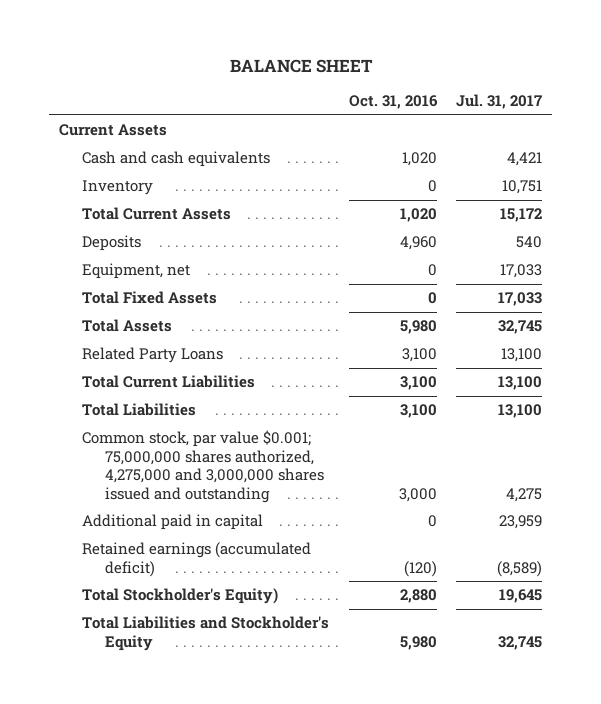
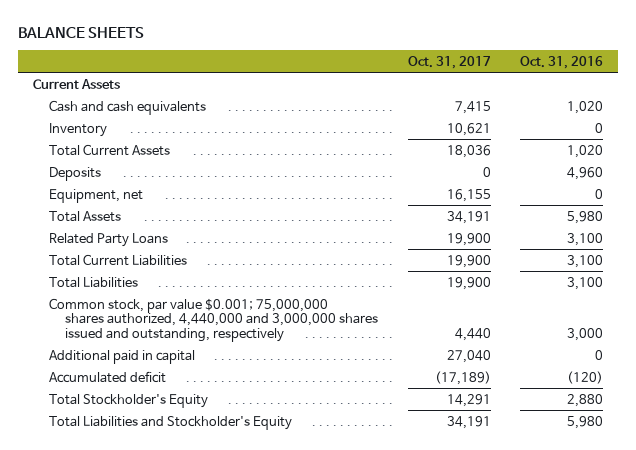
[229,59,373,74] BALANCE SHEET -> [18,26,145,38] BALANCE SHEETS
[456,94,543,110] Jul. 31, 2017 -> none
none -> [407,56,491,70] Oct. 31, 2017
[82,291,218,305] Total Fixed Assets -> none
[82,430,325,503] Common stock, par value $0.001; 75,000,000 shares authorized, 4,275,000 and 3,000,000 shares issued and outstanding -> [48,297,378,342] Common stock, par value $0.001; 75,000,000 shares authorized, 4,440,000 and 3,000,000 shares issued and outstanding, respectively
[82,542,312,577] Retained earnings (accumulated deficit) -> [48,370,166,383] Accumulated deficit
[82,588,279,605] Total Stockholder's Equity) -> [48,393,208,408] Total Stockholder's Equity

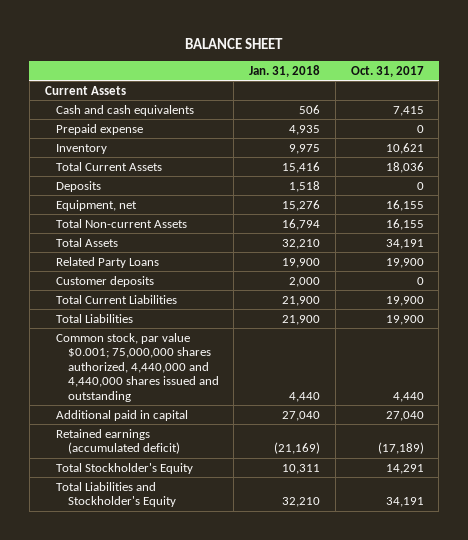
[18,26,145,38] BALANCE SHEETS -> [185,37,284,49] BALANCE SHEET
[520,56,604,70] Oct. 31, 2016 -> none
none -> [249,64,321,77] Jan. 31, 2018
none -> [56,123,144,135] Prepaid expense
none -> [56,218,188,228] Total Non-current Assets
none -> [56,275,155,287] Customer deposits
[48,297,378,342] Common stock, par value $0.001; 75,000,000 shares authorized, 4,440,000 and 3,000,000 shares issued and outstanding, respectively -> [56,332,219,402] Common stock, par value $0.001; 75,000,000 shares authorized, 4,440,000 and 4,440,000 shares issued and outstanding
[48,370,166,383] Accumulated deficit -> [56,428,180,455] Retained earnings (accumulated deficit)

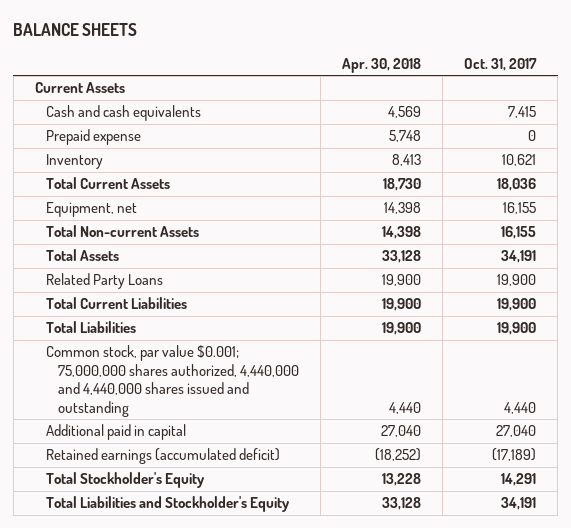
[185,37,284,49] BALANCE SHEET -> [13,23,138,37] BALANCE SHEETS
[249,64,321,77] Jan. 31, 2018 -> none
none -> [341,57,421,73] Apr. 30, 2018
[56,180,102,192] Deposits -> none
[56,275,155,287] Customer deposits -> none

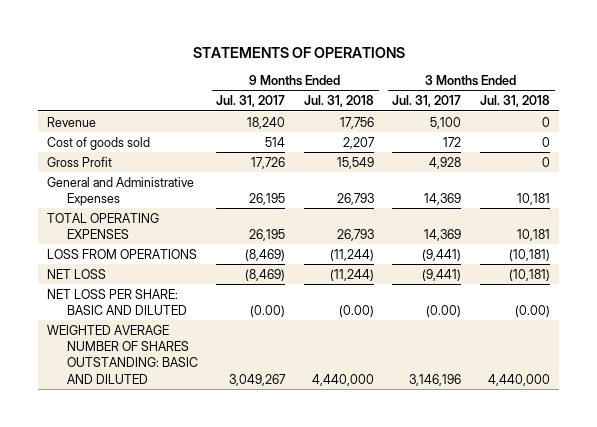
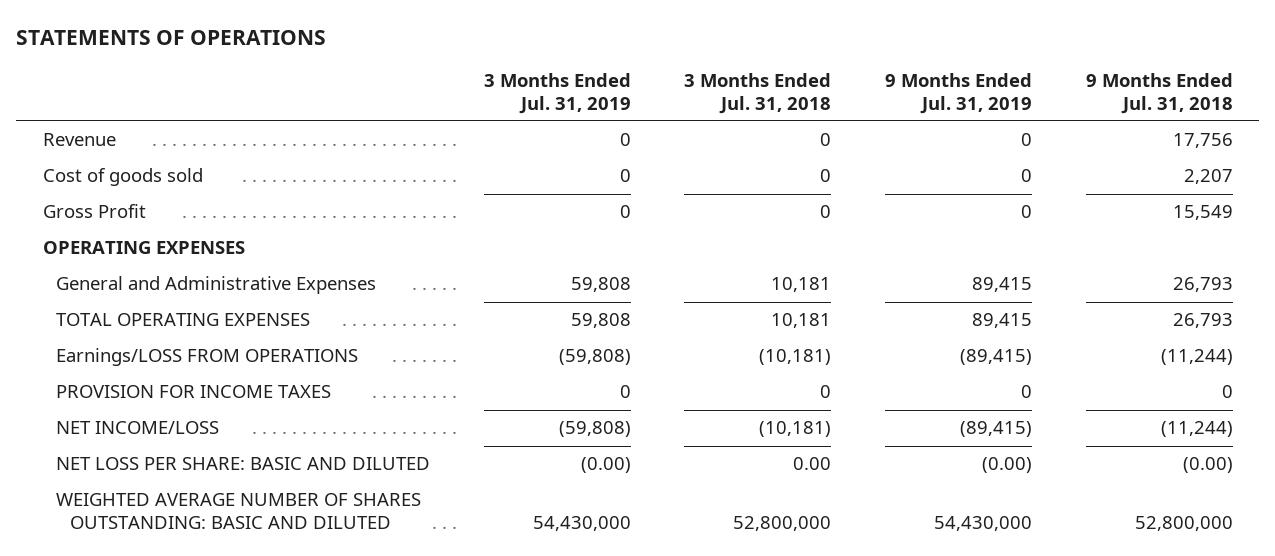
[216,95,286,108] Jul. 31, 2017 -> none
[392,95,462,108] Jul. 31, 2017 -> none
none -> [483,73,631,114] 3 Months Ended Jul. 31, 2019
none -> [884,73,1032,114] 9 Months Ended Jul. 31, 2019
none -> [42,241,245,255] OPERATING EXPENSES
[47,248,198,259] LOSS FROM OPERATIONS -> [56,348,359,367] Earnings/LOSS FROM OPERATIONS
none -> [56,385,332,399] PROVISION FOR INCOME TAXES
[47,268,107,279] NET LOSS -> [56,421,220,435] NET INCOME/LOSS
[514,305,550,318] (0.00) -> [793,457,832,471] 0.00
[311,373,374,386] 4,440,000 -> [1134,515,1233,531] 52,800,000
[487,373,550,386] 4,440,000 -> [733,515,832,531] 52,800,000

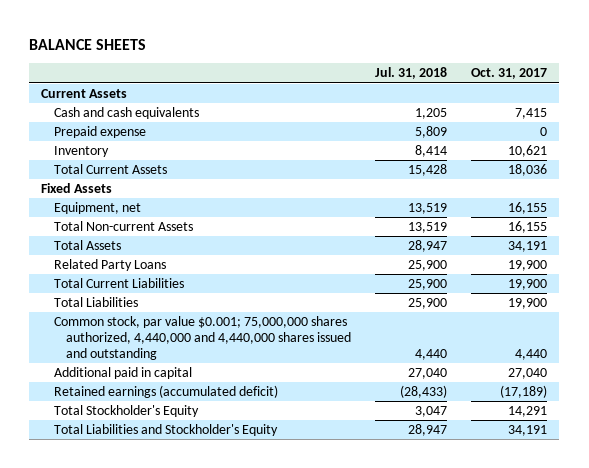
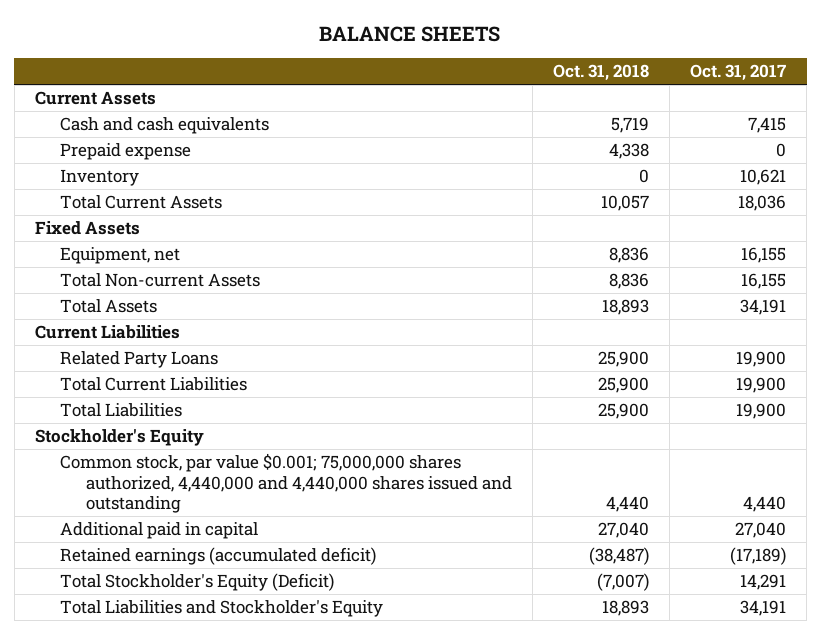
[375,67,448,80] Jul. 31, 2018 -> none
none -> [553,64,650,82] Oct. 31, 2018
none -> [34,325,180,340] Current Liabilities
none -> [34,429,204,447] Stockholder's Equity
[53,405,199,418] Total Stockholder's Equity -> [60,573,335,592] Total Stockholder's Equity (Deficit)

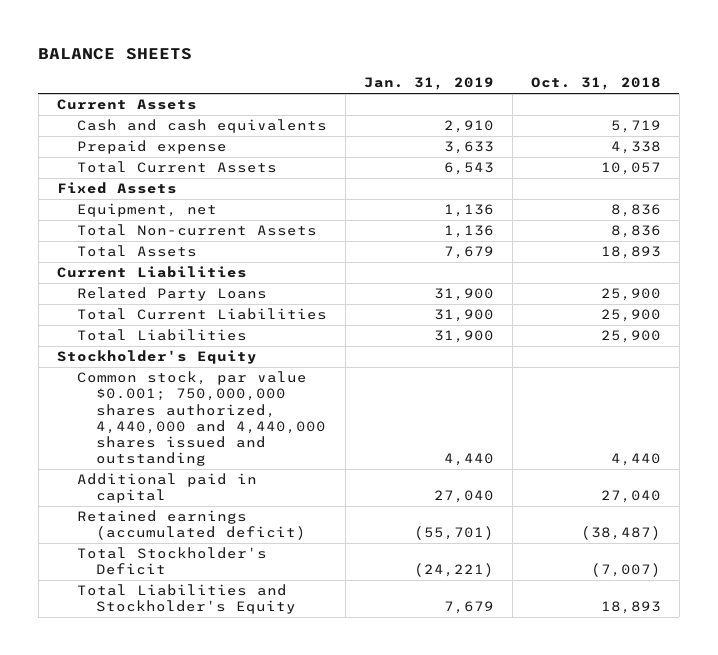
[690,64,787,82] Oct. 31, 2017 -> none
none -> [363,77,494,91] Jan. 31, 2019
[60,169,140,187] Inventory -> none
[60,453,513,513] Common stock, par value $0.001; 75,000,000 shares authorized, 4,440,000 and 4,440,000 shares issued and outstanding -> [76,371,327,467] Common stock, par value $0.001; 750,000,000 shares authorized, 4,440,000 and 4,440,000 shares issued and outstanding
[60,573,335,592] Total Stockholder's Equity (Deficit) -> [76,547,267,576] Total Stockholder's Deficit

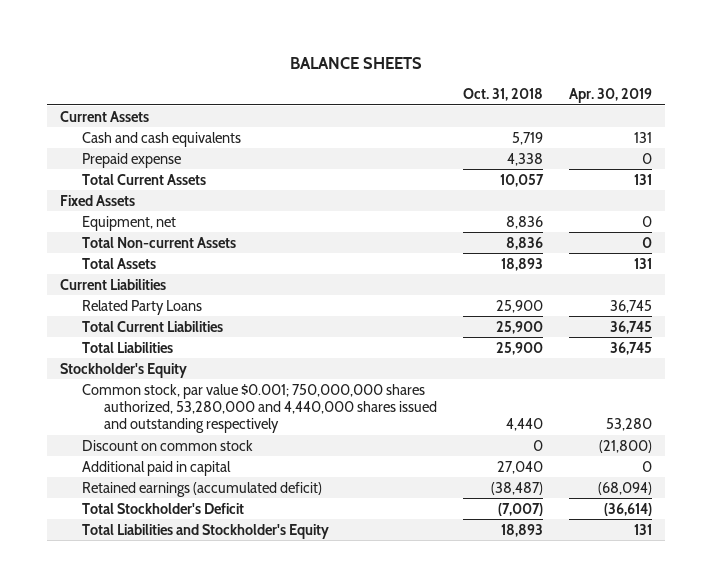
[363,77,494,91] Jan. 31, 2019 -> none
none -> [568,88,652,104] Apr. 30, 2019
[76,371,327,467] Common stock, par value $0.001; 750,000,000 shares authorized, 4,440,000 and 4,440,000 shares issued and outstanding -> [81,383,438,434] Common stock, par value $0.001; 750,000,000 shares authorized, 53,280,000 and 4,440,000 shares issued and outstanding respectively
none -> [81,439,253,451] Discount on common stock

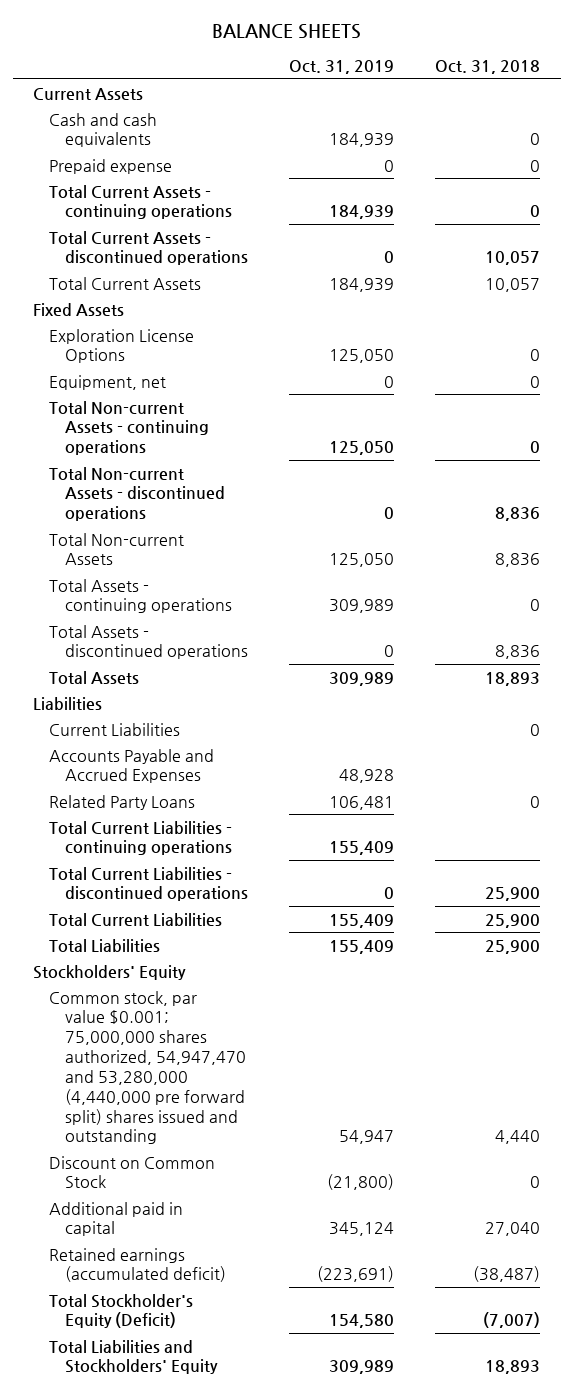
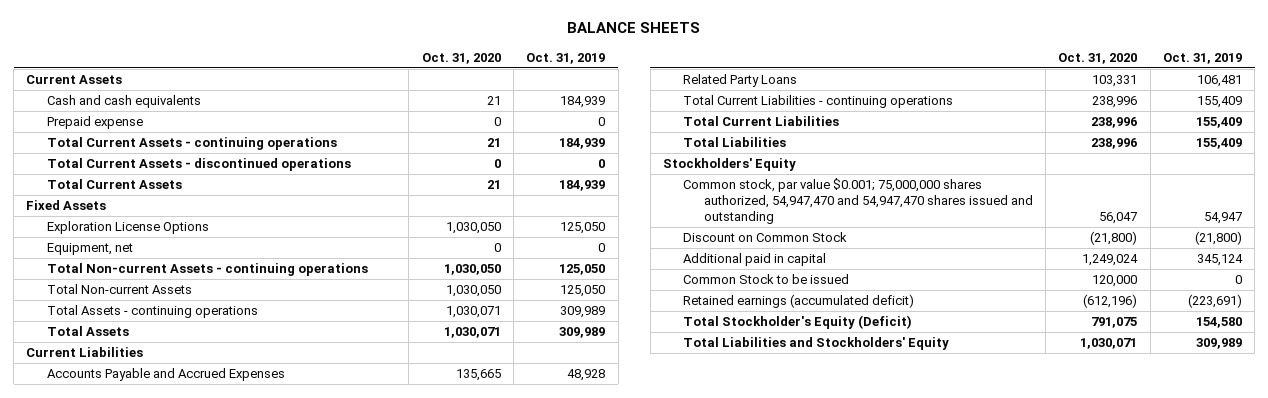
[435,60,541,75] Oct. 31, 2018 -> none
none -> [421,52,501,64] Oct. 31, 2020
[49,466,226,522] Total Non-current Assets - discontinued operations -> none
[49,624,249,660] Total Assets - discontinued operations -> none
[32,696,102,710] Liabilities -> none
[49,866,249,902] Total Current Liabilities - discontinued operations -> none
[49,990,247,1145] Common stock, par value $0.001; 75,000,000 shares authorized, 54,947,470 and 53,280,000 (4,440,000 pre forward split) shares issued and outstanding -> [683,178,1033,225] Common stock, par value $0.001; 75,000,000 shares authorized, 54,947,470 and 54,947,470 shares issued and outstanding
none -> [683,274,850,285] Common Stock to be issued

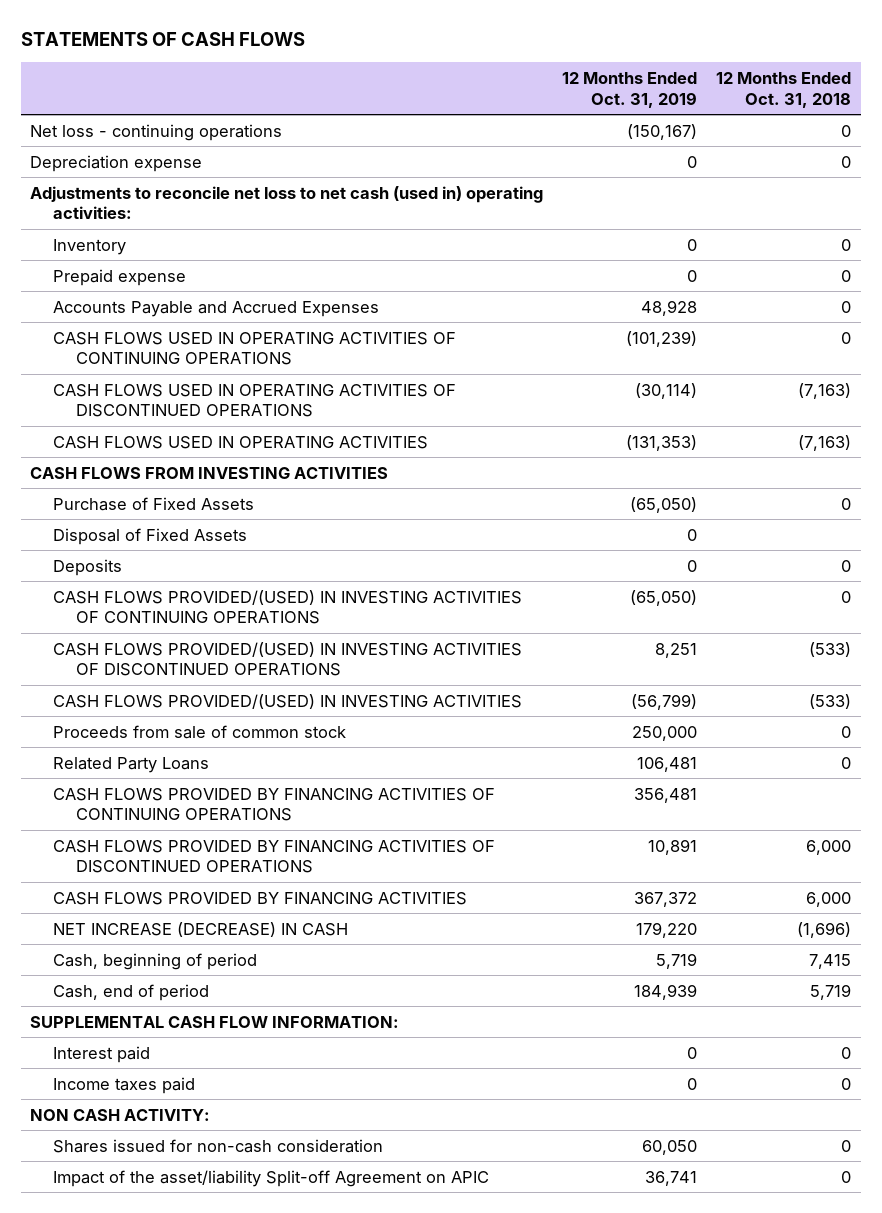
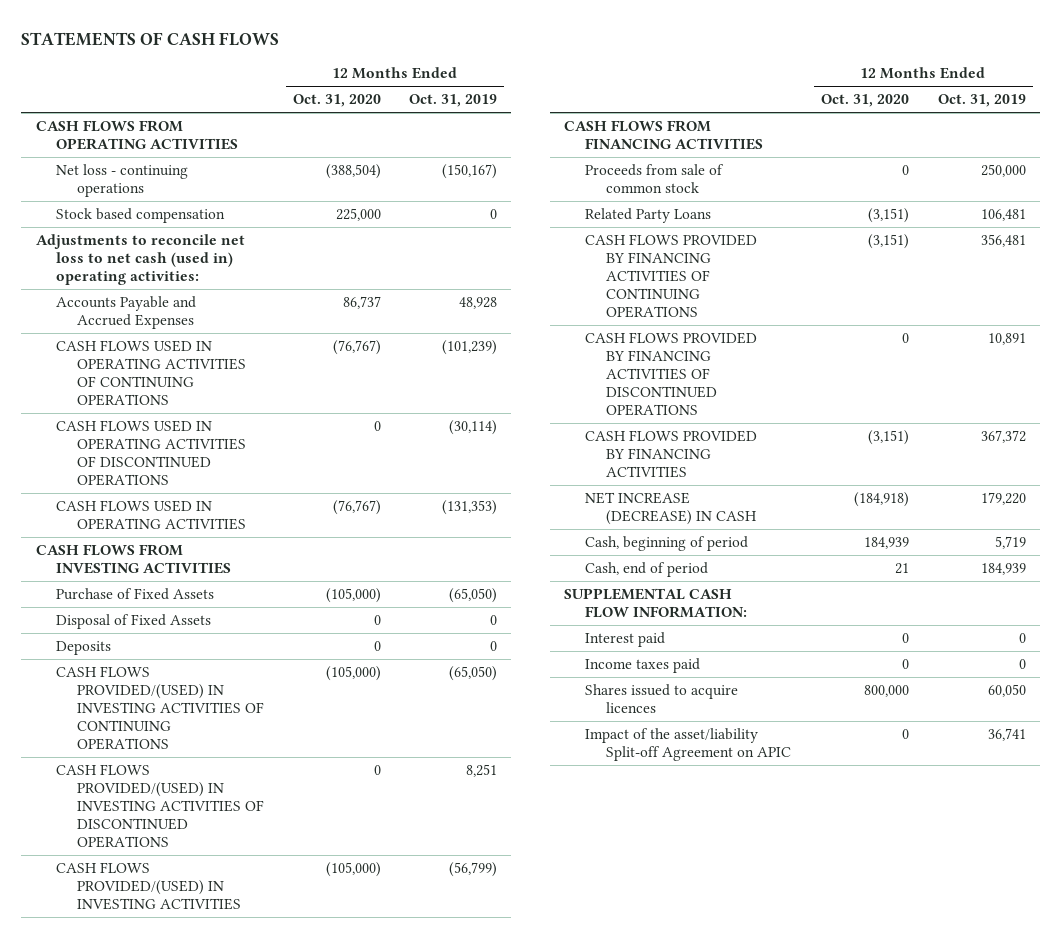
[716,71,852,108] 12 Months Ended Oct. 31, 2018 -> none
none -> [292,94,381,108] Oct. 31, 2020
none -> [35,119,239,150] CASH FLOWS FROM OPERATING ACTIVITIES
[30,154,203,172] Depreciation expense -> none
none -> [56,207,226,223] Stock based compensation
[53,238,127,255] Inventory -> none
[53,268,187,286] Prepaid expense -> none
none -> [563,119,763,150] CASH FLOWS FROM FINANCING ACTIVITIES
[30,1108,211,1121] NON CASH ACTIVITY: -> none
[53,1138,384,1153] Shares issued for non-cash consideration -> none
none -> [584,683,738,713] Shares issued to acquire licences

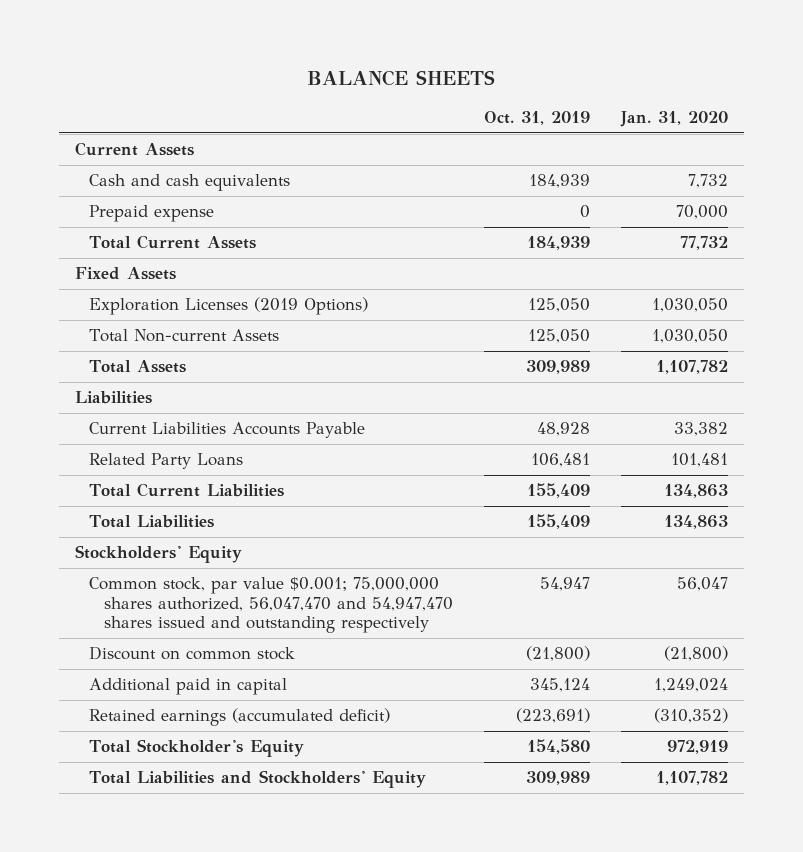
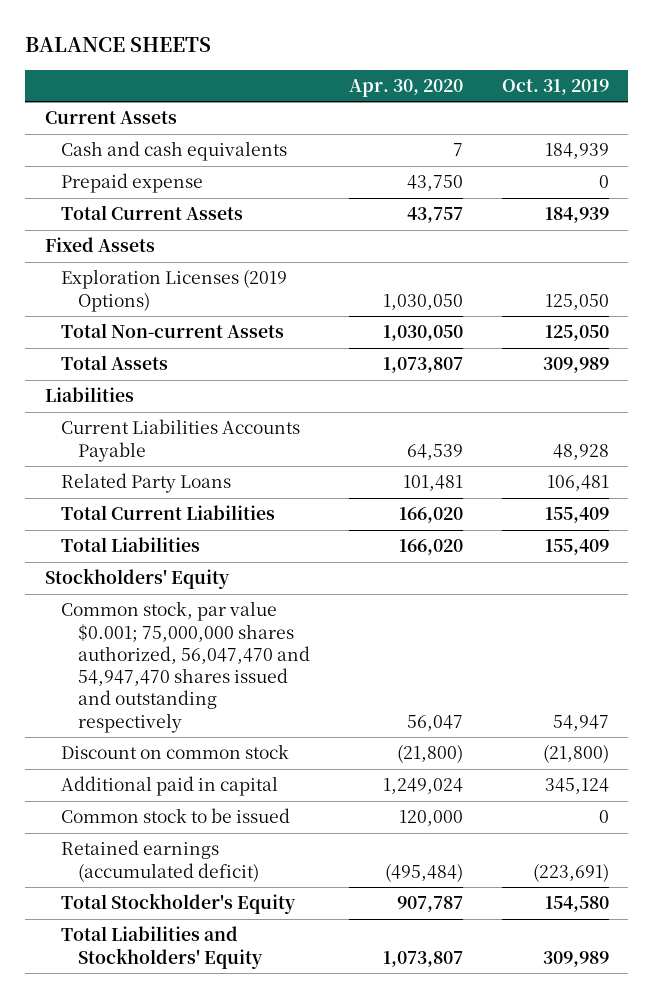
[620,111,729,128] Jan. 31, 2020 -> none
none -> [348,78,463,97] Apr. 30, 2020
none -> [61,808,291,824] Common stock to be issued

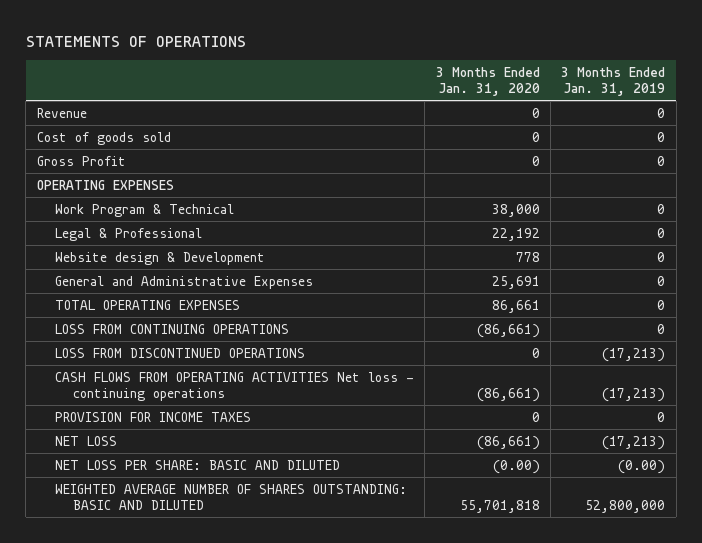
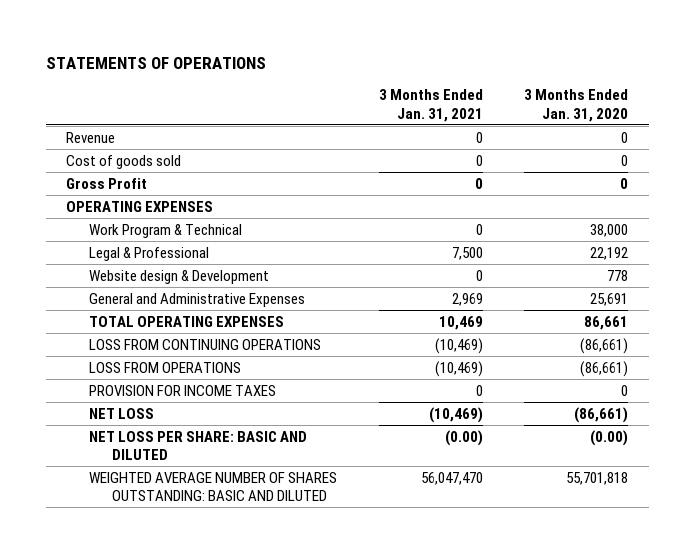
[561,66,666,96] 3 Months Ended Jan. 31, 2019 -> none
none -> [378,89,483,122] 3 Months Ended Jan. 31, 2021
[54,347,305,358] LOSS FROM DISCONTINUED OPERATIONS -> none
[54,371,414,401] CASH FLOWS FROM OPERATING ACTIVITIES Net loss - continuing operations -> [89,361,242,373] LOSS FROM OPERATIONS

